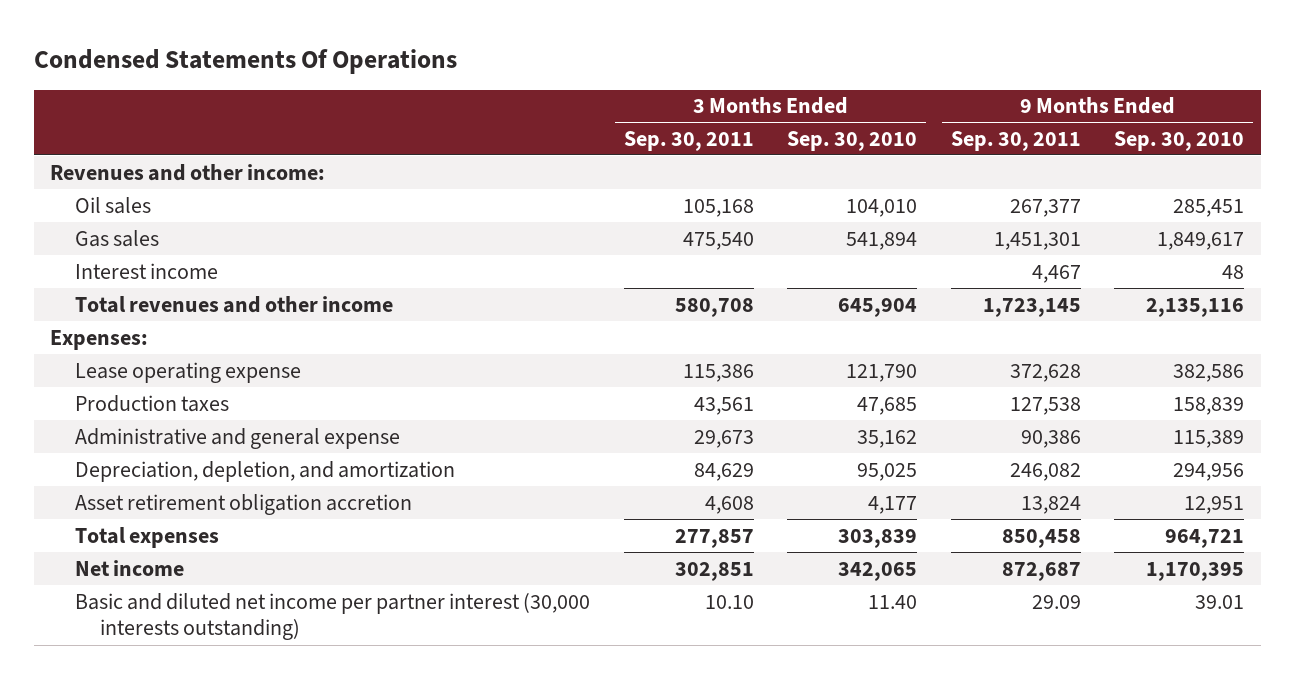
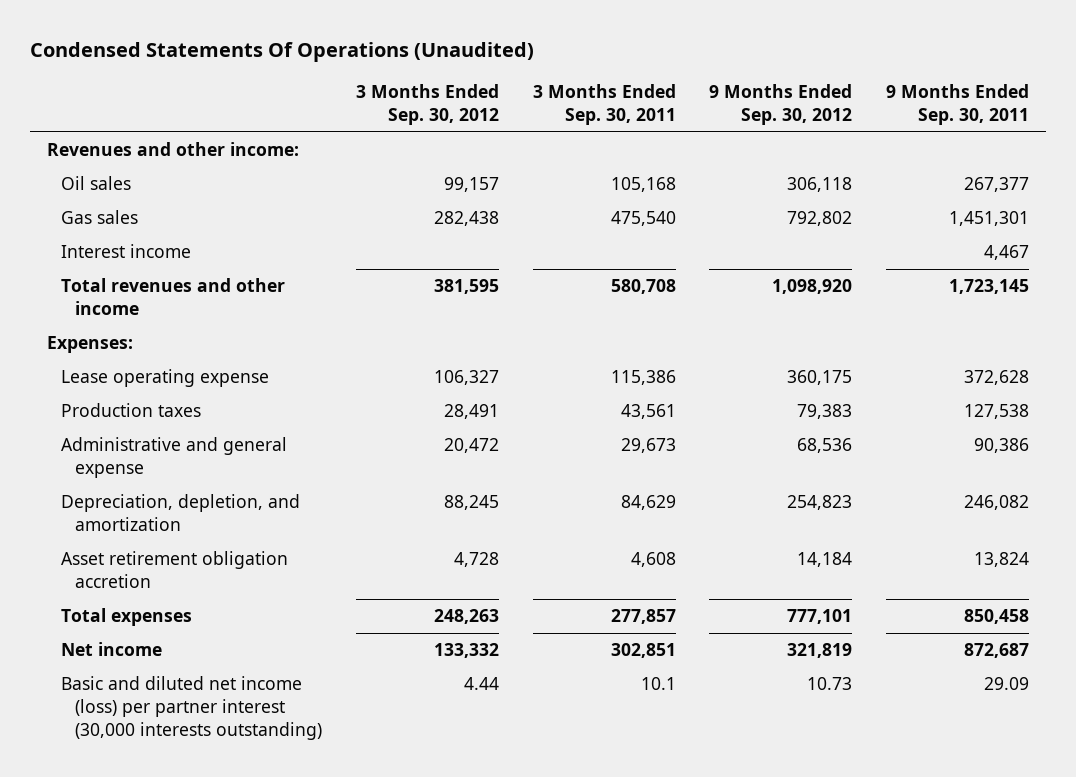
[33,48,457,74] Condensed Statements Of Operations -> [30,42,535,63] Condensed Statements Of Operations (Unaudited)
[787,130,918,151] Sep. 30, 2010 -> none
[1114,130,1245,151] Sep. 30, 2010 -> none
none -> [355,84,499,126] 3 Months Ended Sep. 30, 2012
none -> [709,84,853,126] 9 Months Ended Sep. 30, 2012
[75,592,591,641] Basic and diluted net income per partner interest (30,000 interests outstanding) -> [61,676,322,740] Basic and diluted net income (loss) per partner interest (30,000 interests outstanding)
[704,594,754,609] 10.10 -> [640,677,676,691] 10.1

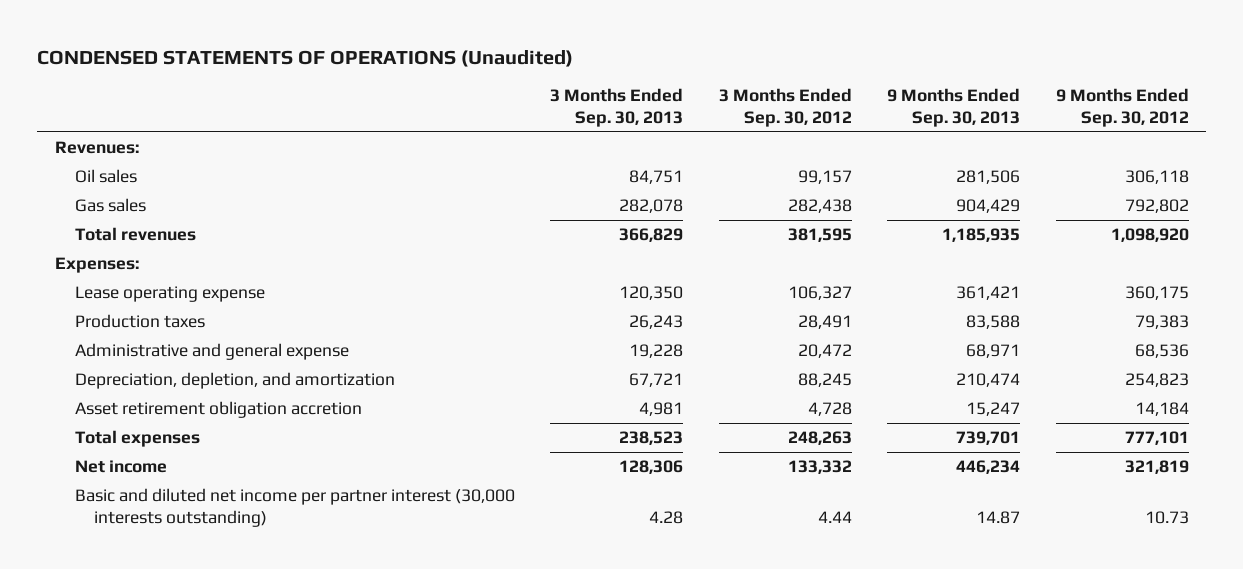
[30,42,535,63] Condensed Statements Of Operations (Unaudited) -> [36,49,573,67] CONDENSED STATEMENTS OF OPERATIONS (Unaudited)
[532,84,676,126] 3 Months Ended Sep. 30, 2011 -> none
[886,84,1030,126] 9 Months Ended Sep. 30, 2011 -> none
none -> [550,88,684,127] 3 Months Ended Sep. 30, 2013
none -> [887,88,1021,127] 9 Months Ended Sep. 30, 2013
[47,142,300,157] Revenues and other income: -> [54,141,139,155] Revenues:
[61,244,192,259] Interest income -> none
[61,278,286,316] Total revenues and other income -> [74,227,196,242] Total revenues
[61,676,322,740] Basic and diluted net income (loss) per partner interest (30,000 interests outstanding) -> [74,488,515,527] Basic and diluted net income per partner interest (30,000 interests outstanding)

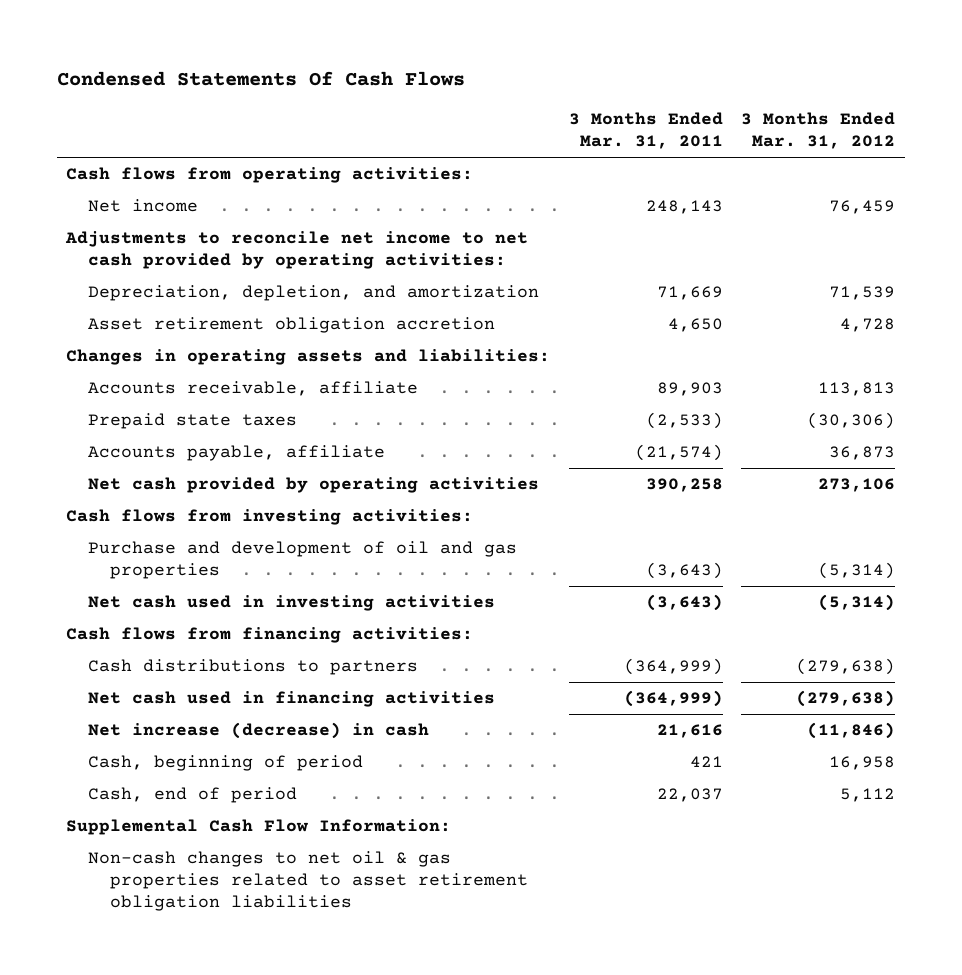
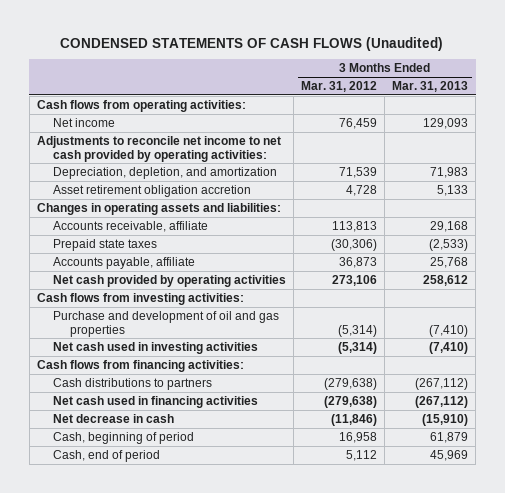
[57,70,466,86] Condensed Statements Of Cash Flows -> [60,36,444,51] CONDENSED STATEMENTS OF CASH FLOWS (Unaudited)
[568,112,723,150] 3 Months Ended Mar. 31, 2011 -> none
none -> [392,81,469,93] Mar. 31, 2013
[88,722,430,740] Net increase (decrease) in cash -> [53,413,175,423] Net decrease in cash
[66,819,452,836] Supplemental Cash Flow Information: -> none
[88,851,529,912] Non-cash changes to net oil & gas properties related to asset retirement obligation liabilities -> none

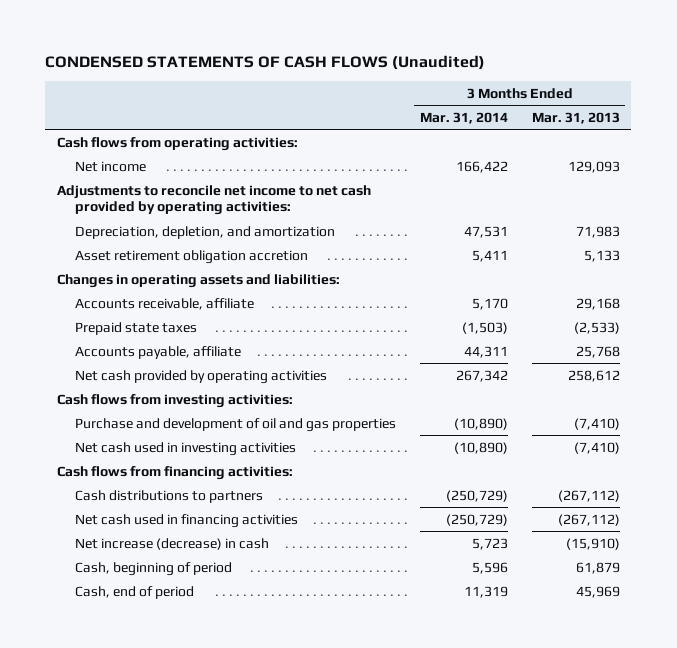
[301,81,378,93] Mar. 31, 2012 -> none
none -> [419,111,508,124] Mar. 31, 2014
[53,413,175,423] Net decrease in cash -> [74,537,269,550] Net increase (decrease) in cash

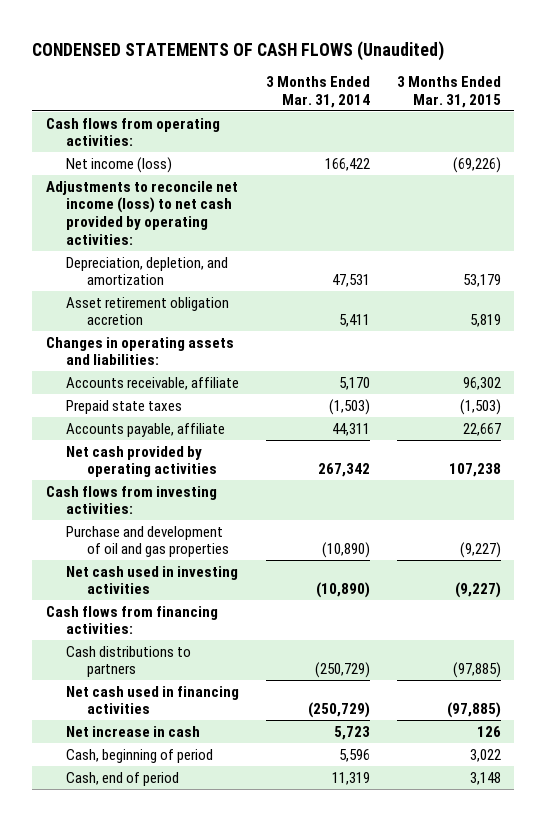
[531,111,620,124] Mar. 31, 2013 -> none
none -> [396,76,501,108] 3 Months Ended Mar. 31, 2015
[74,160,146,172] Net income -> [66,156,173,173] Net income (loss)
[57,184,372,216] Adjustments to reconcile net income to net cash provided by operating activities: -> [45,180,238,245] Adjustments to reconcile net income (loss) to net cash provided by operating activities:
[74,537,269,550] Net increase (decrease) in cash -> [66,725,201,737] Net increase in cash

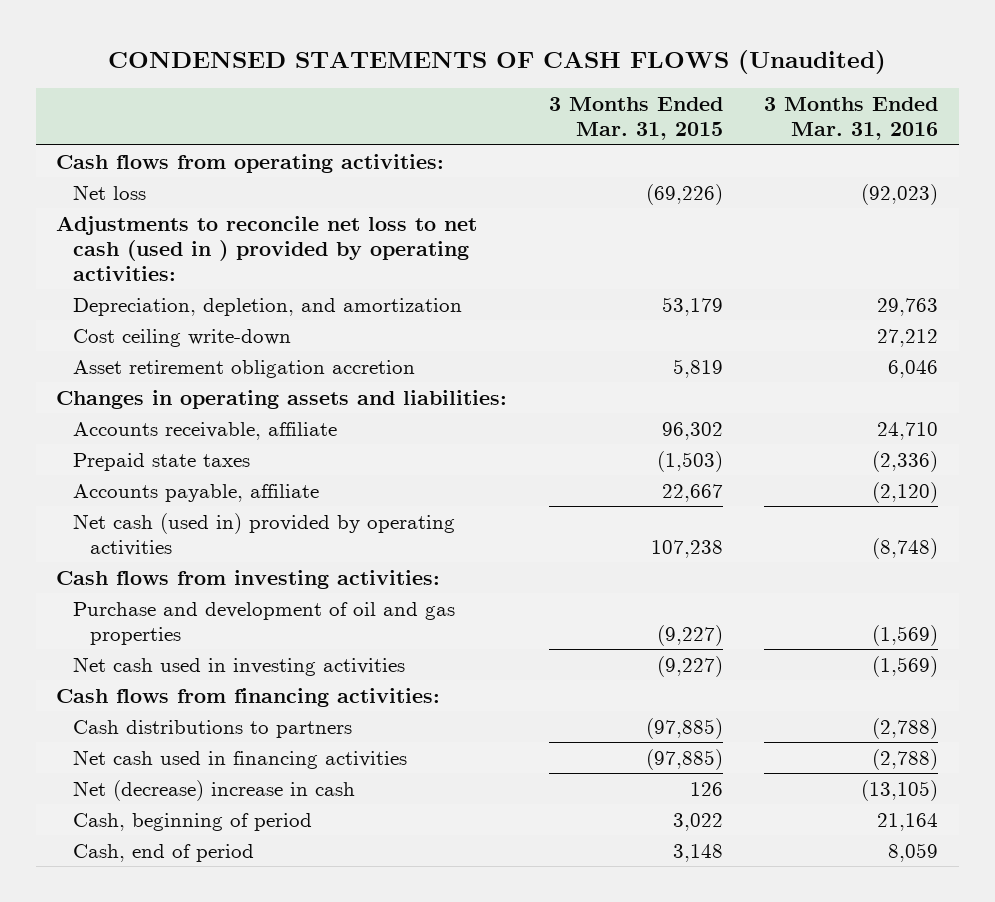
[265,76,370,108] 3 Months Ended Mar. 31, 2014 -> none
none -> [764,97,939,141] 3 Months Ended Mar. 31, 2016
[66,156,173,173] Net income (loss) -> [73,184,147,200] Net loss
[45,180,238,245] Adjustments to reconcile net income (loss) to net cash provided by operating activities: -> [56,215,478,281] Adjustments to reconcile net loss to net cash (used in ) provided by operating activities:
none -> [73,328,292,347] Cost ceiling write-down
[66,445,217,478] Net cash provided by operating activities -> [73,512,456,556] Net cash (used in) provided by operating activities
[66,725,201,737] Net increase in cash -> [73,779,356,801] Net (decrease) increase in cash

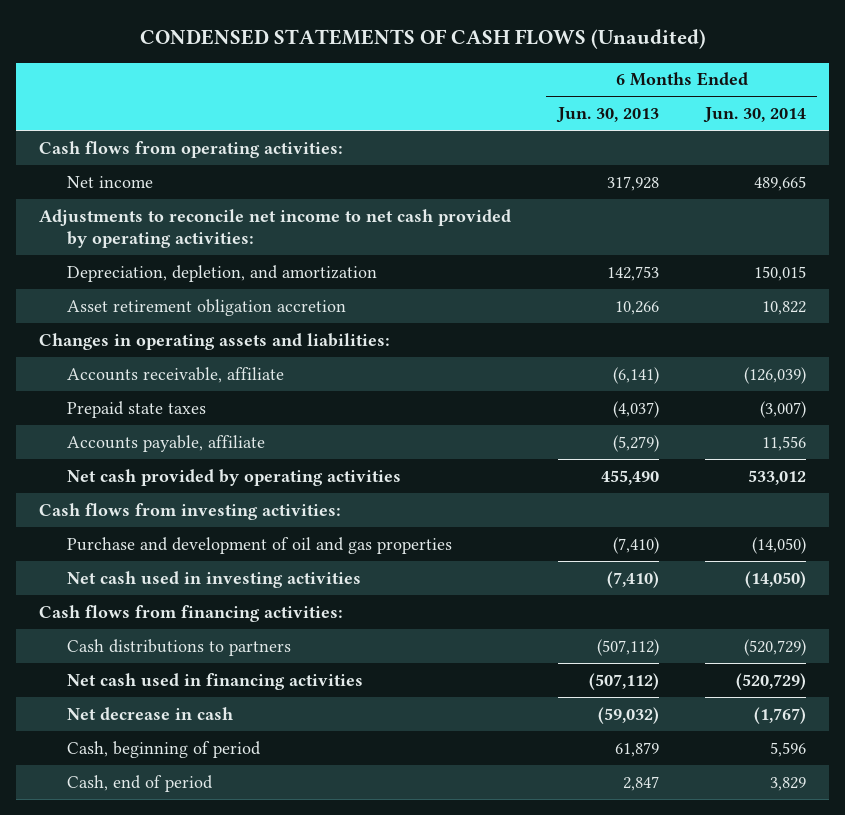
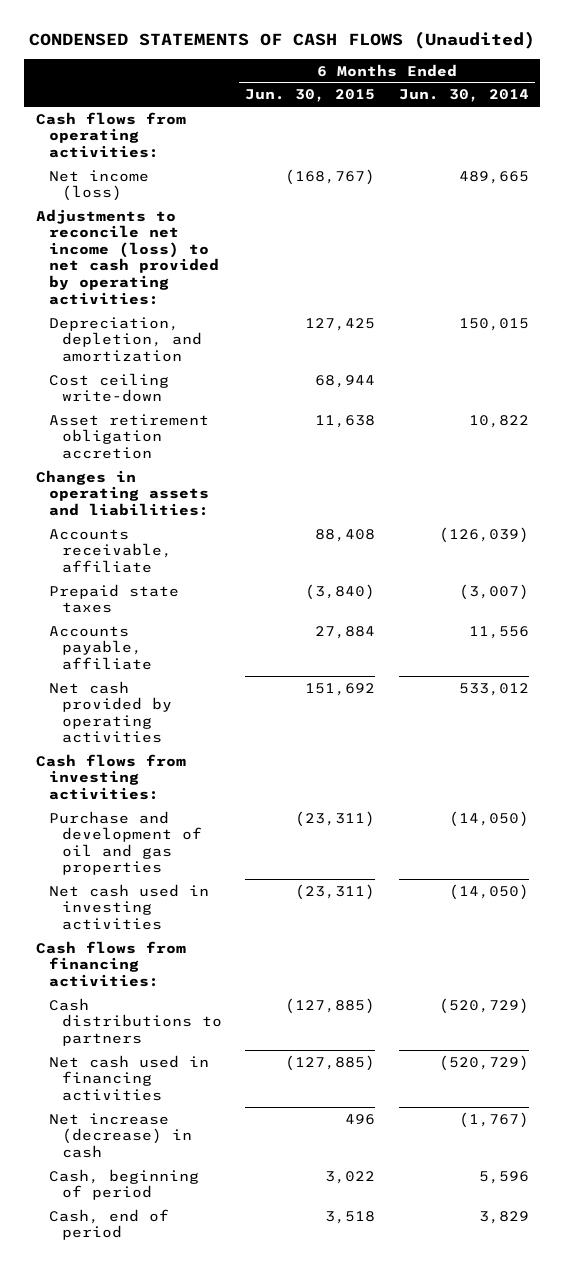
[555,107,659,124] Jun. 30, 2013 -> none
none -> [245,89,376,103] Jun. 30, 2015
[67,175,154,188] Net income -> [48,169,149,202] Net income (loss)
[39,208,512,248] Adjustments to reconcile net income to net cash provided by operating activities: -> [35,208,219,305] Adjustments to reconcile net income (loss) to net cash provided by operating activities:
none -> [48,372,169,403] Cost ceiling write-down
[67,706,234,720] Net decrease in cash -> [48,1112,192,1158] Net increase (decrease) in cash

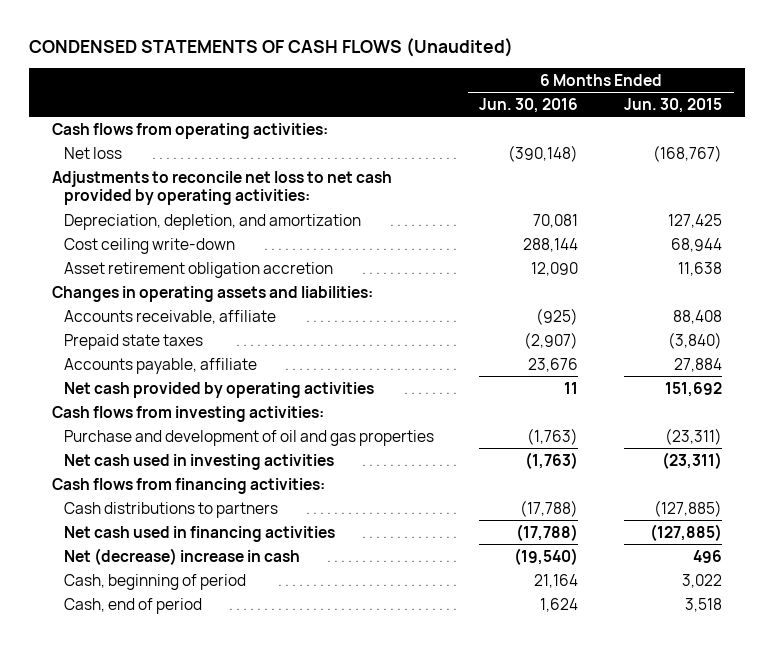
[398,89,529,103] Jun. 30, 2014 -> none
none -> [479,97,579,113] Jun. 30, 2016
[48,169,149,202] Net income (loss) -> [63,146,122,159] Net loss
[35,208,219,305] Adjustments to reconcile net income (loss) to net cash provided by operating activities: -> [51,170,392,206] Adjustments to reconcile net loss to net cash provided by operating activities:
[48,1112,192,1158] Net increase (decrease) in cash -> [63,547,300,565] Net (decrease) increase in cash

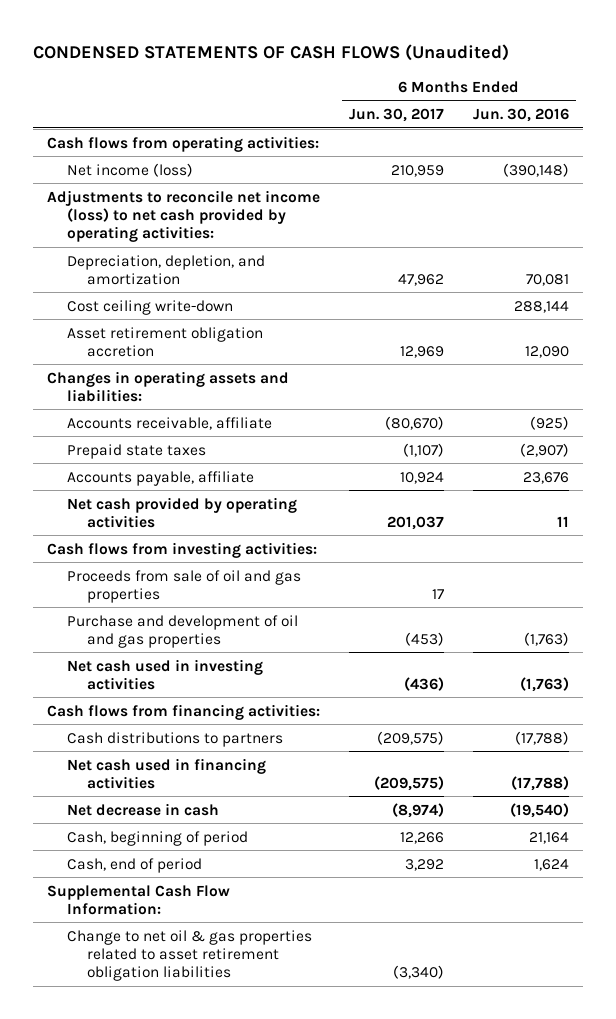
[624,97,723,113] Jun. 30, 2015 -> none
none -> [349,108,445,123] Jun. 30, 2017
[63,146,122,159] Net loss -> [67,162,194,177] Net income (loss)
[51,170,392,206] Adjustments to reconcile net loss to net cash provided by operating activities: -> [47,189,321,243] Adjustments to reconcile net income (loss) to net cash provided by operating activities:
none -> [67,569,302,603] Proceeds from sale of oil and gas properties
[63,547,300,565] Net (decrease) increase in cash -> [67,802,220,816] Net decrease in cash
none -> [47,884,231,915] Supplemental Cash Flow Information:
none -> [67,929,313,982] Change to net oil & gas properties related to asset retirement obligation liabilities

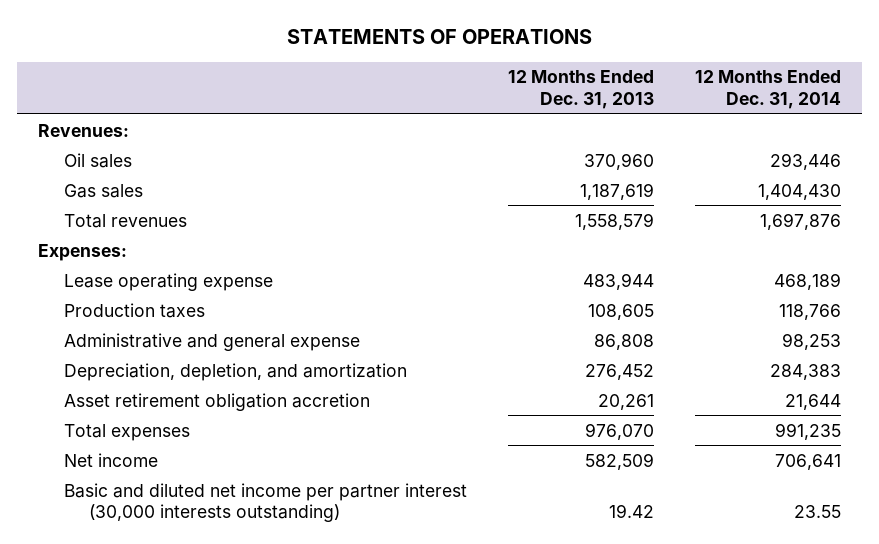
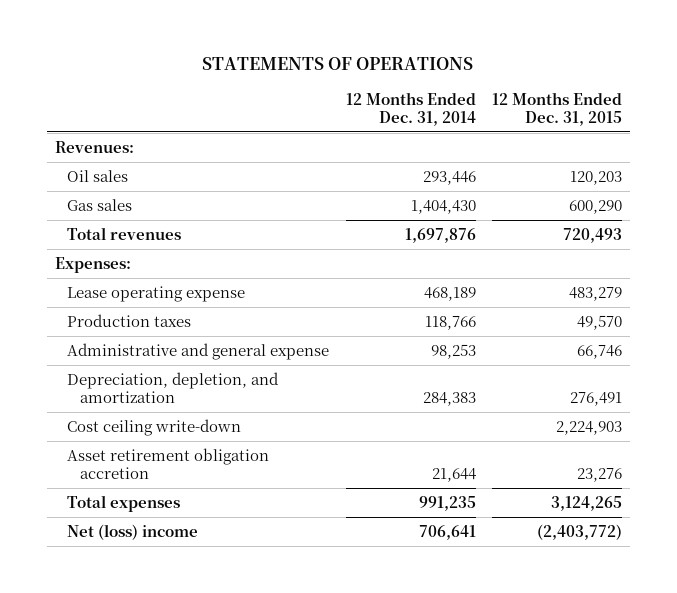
[507,70,654,109] 12 Months Ended Dec. 31, 2013 -> none
none -> [491,91,622,126] 12 Months Ended Dec. 31, 2015
none -> [67,419,242,437] Cost ceiling write-down
[63,482,467,523] Basic and diluted net income per partner interest (30,000 interests outstanding) -> none
[63,452,158,467] Net income -> [67,524,199,541] Net (loss) income

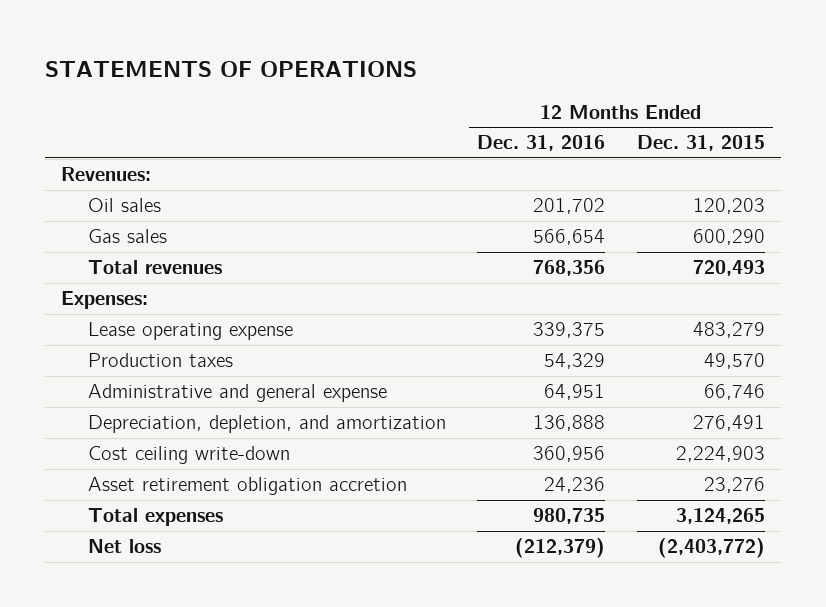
[345,91,476,126] 12 Months Ended Dec. 31, 2014 -> none
none -> [477,135,606,152] Dec. 31, 2016
[67,524,199,541] Net (loss) income -> [87,539,161,554] Net loss

